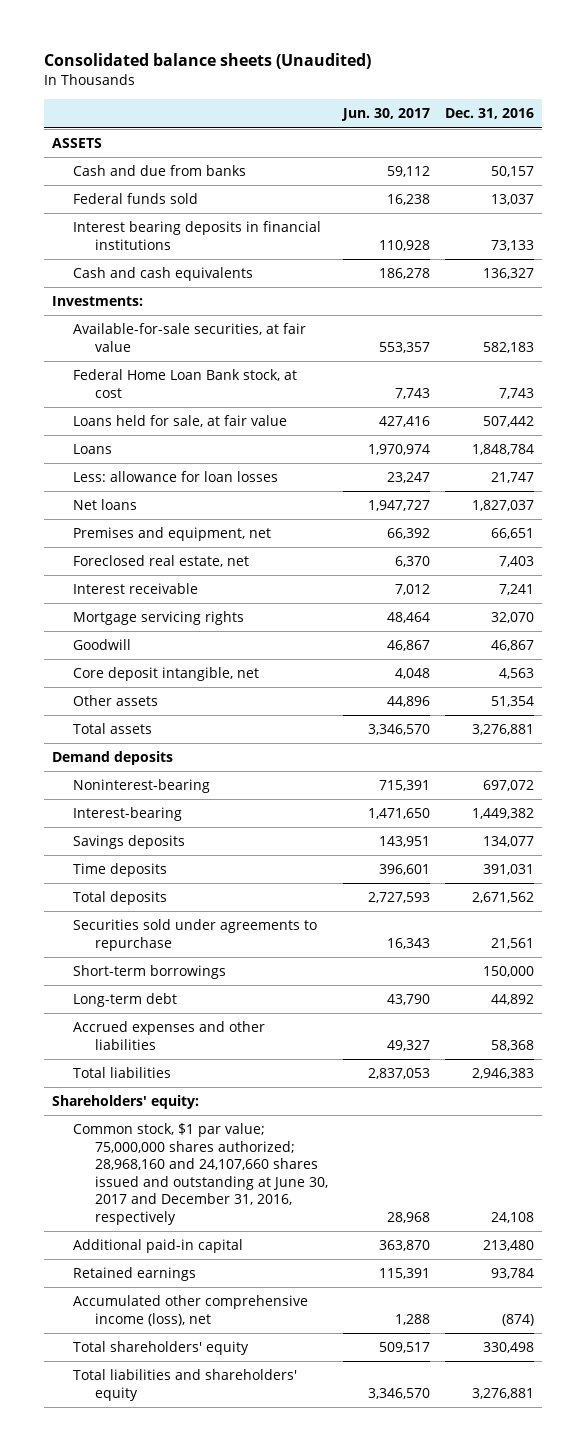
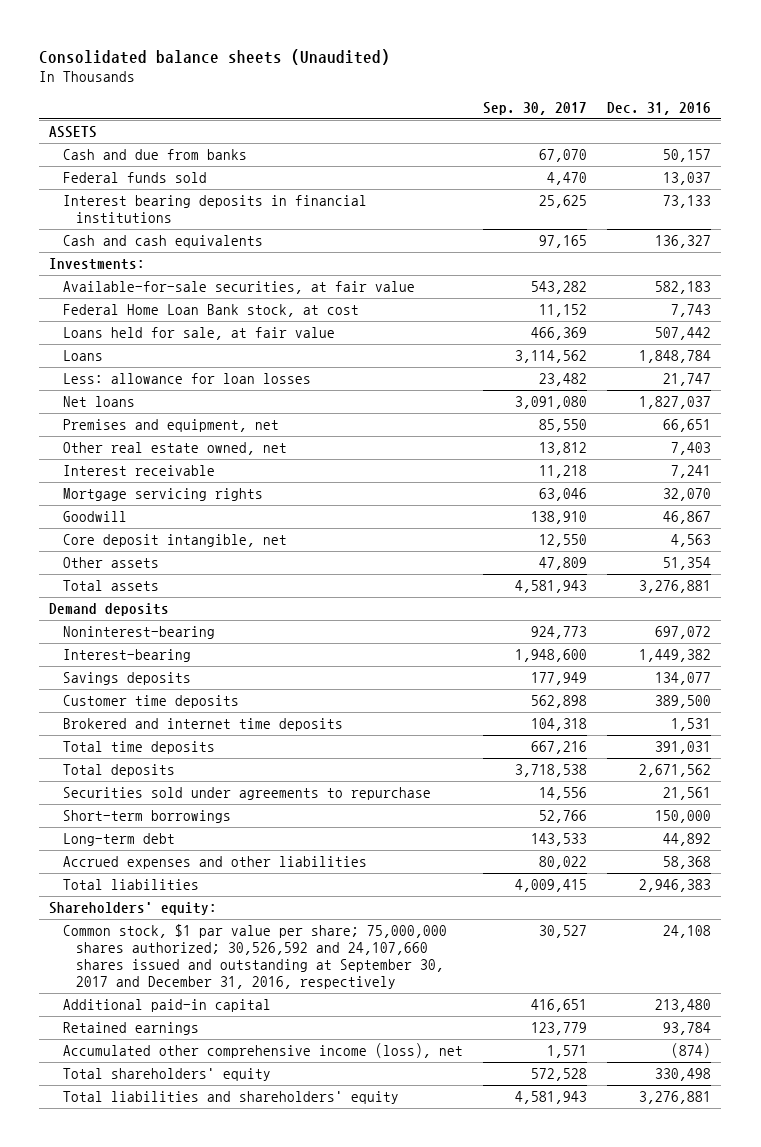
[341,108,431,122] Jun. 30, 2017 -> none
none -> [483,101,588,115] Sep. 30, 2017
[73,555,250,568] Foreclosed real estate, net -> [62,442,287,456] Other real estate owned, net
none -> [62,695,239,709] Customer time deposits
none -> [62,718,343,732] Brokered and internet time deposits
[73,863,168,878] Time deposits -> [62,741,215,755] Total time deposits
[73,1123,328,1225] Common stock, $1 par value; 75,000,000 shares authorized; 28,968,160 and 24,107,660 shares issued and outstanding at June 30, 2017 and December 31, 2016, respectively -> [62,924,447,990] Common stock, $1 par value per share; 75,000,000 shares authorized; 30,526,592 and 24,107,660 shares issued and outstanding at September 30, 2017 and December 31, 2016, respectively

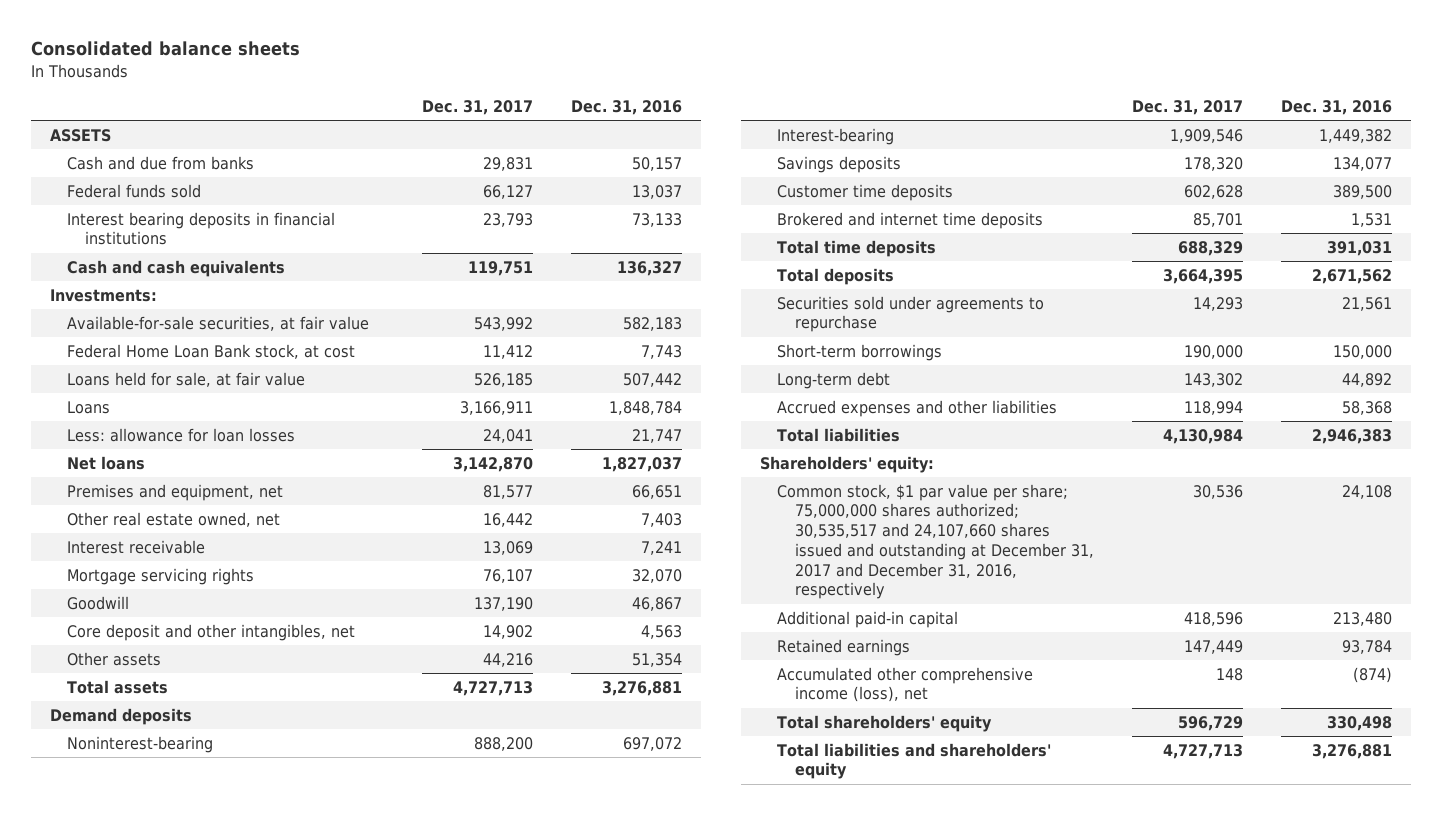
[39,48,391,65] Consolidated balance sheets (Unaudited) -> [30,41,300,57] Consolidated balance sheets
[483,101,588,115] Sep. 30, 2017 -> none
none -> [422,100,534,116] Dec. 31, 2017
[62,534,287,548] Core deposit intangible, net -> [67,623,356,641] Core deposit and other intangibles, net
[62,924,447,990] Common stock, $1 par value per share; 75,000,000 shares authorized; 30,526,592 and 24,107,660 shares issued and outstanding at September 30, 2017 and December 31, 2016, respectively -> [777,483,1094,600] Common stock, $1 par value per share; 75,000,000 shares authorized; 30,535,517 and 24,107,660 shares issued and outstanding at December 31, 2017 and December 31, 2016, respectively

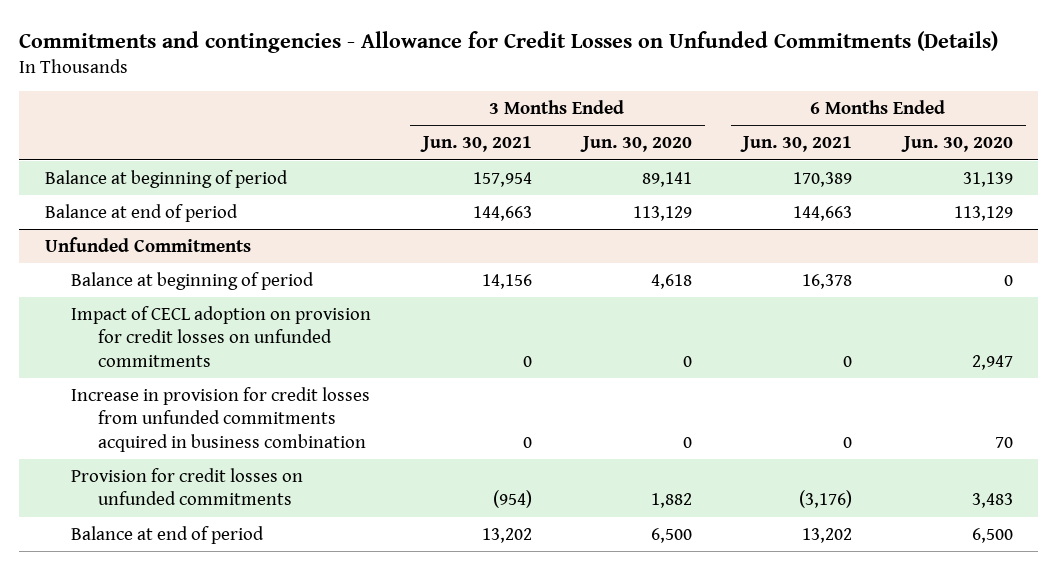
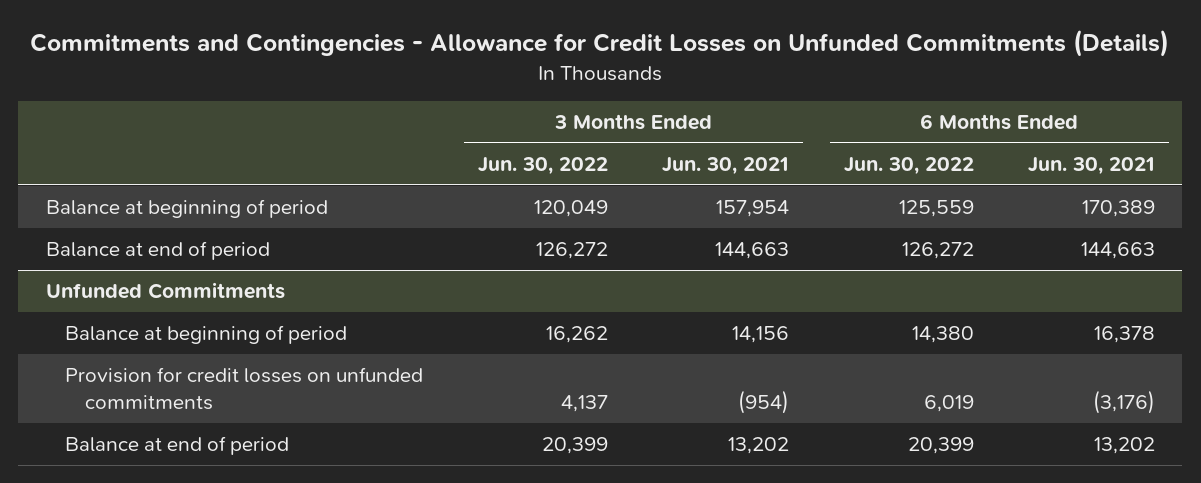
[19,30,999,53] Commitments and contingencies - Allowance for Credit Losses on Unfunded Commitments (Details) -> [30,29,1170,58] Commitments and Contingencies - Allowance for Credit Losses on Unfunded Commitments (Details)
[580,136,693,153] Jun. 30, 2020 -> none
[900,136,1013,153] Jun. 30, 2020 -> none
none -> [477,156,608,175] Jun. 30, 2022
none -> [843,156,974,175] Jun. 30, 2022
[71,305,372,367] Impact of CECL adoption on provision for credit losses on unfunded commitments -> none
[71,386,371,452] Increase in provision for credit losses from unfunded commitments acquired in business combination -> none

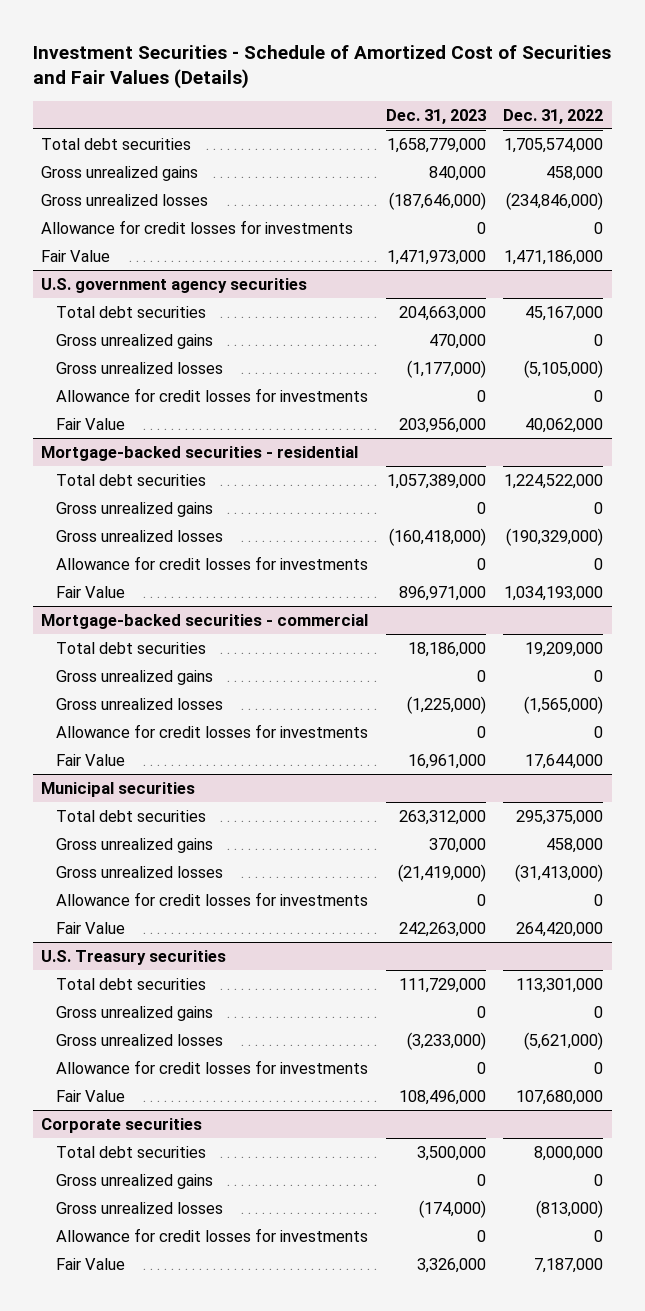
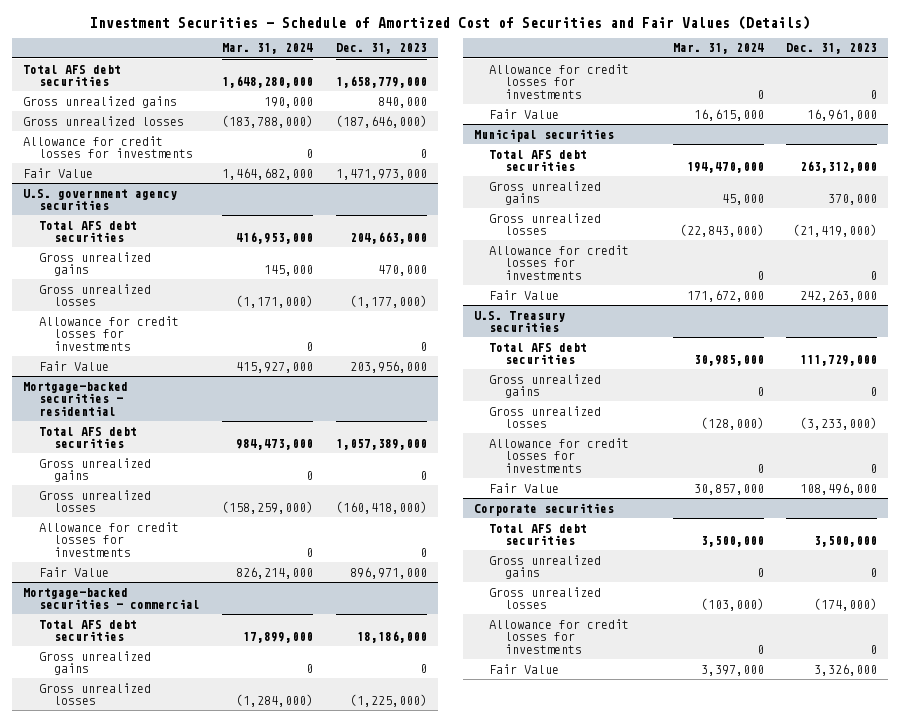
[503,108,604,124] Dec. 31, 2022 -> none
none -> [222,43,314,55] Mar. 31, 2024
[41,137,192,150] Total debt securities -> [23,64,122,87] Total AFS debt securities
[56,305,207,318] Total debt securities -> [38,220,137,243] Total AFS debt securities
[56,473,207,486] Total debt securities -> [38,426,137,449] Total AFS debt securities
[56,641,207,654] Total debt securities -> [38,619,137,642] Total AFS debt securities
[56,809,207,822] Total debt securities -> [489,149,588,172] Total AFS debt securities
[56,977,207,990] Total debt securities -> [489,342,588,365] Total AFS debt securities
[56,1145,207,1158] Total debt securities -> [489,523,588,546] Total AFS debt securities

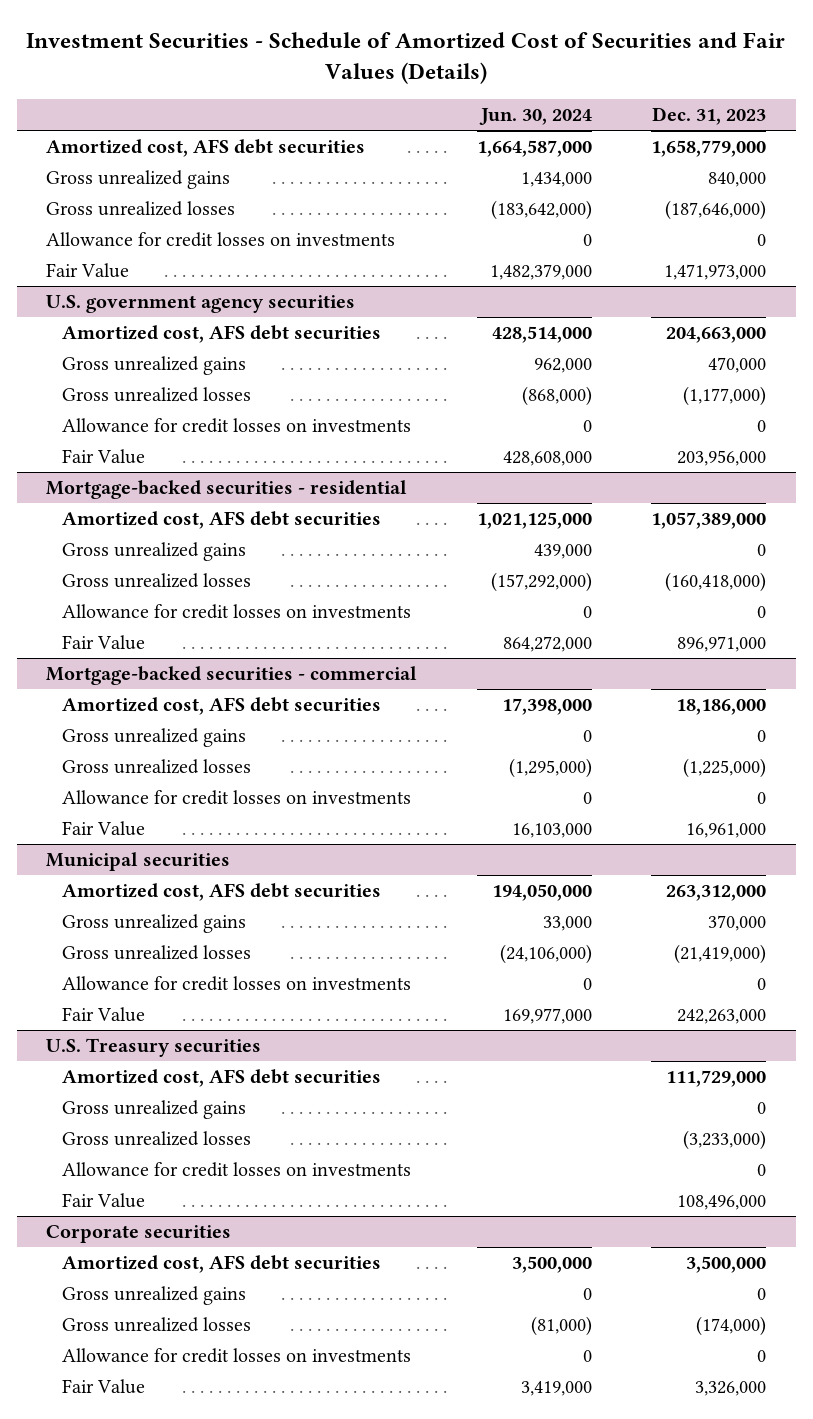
[222,43,314,55] Mar. 31, 2024 -> none
none -> [478,107,592,125] Jun. 30, 2024
[23,64,122,87] Total AFS debt securities -> [46,139,366,158] Amortized cost, AFS debt securities
[23,135,193,159] Allowance for credit losses for investments -> [46,232,396,248] Allowance for credit losses on investments
[38,220,137,243] Total AFS debt securities -> [62,325,382,344] Amortized cost, AFS debt securities
[38,315,179,351] Allowance for credit losses for investments -> [62,418,412,434] Allowance for credit losses on investments
[38,426,137,449] Total AFS debt securities -> [62,511,382,530] Amortized cost, AFS debt securities
[38,521,179,557] Allowance for credit losses for investments -> [62,604,412,620] Allowance for credit losses on investments
[38,619,137,642] Total AFS debt securities -> [62,697,382,716] Amortized cost, AFS debt securities
[489,63,630,99] Allowance for credit losses for investments -> [62,790,412,806] Allowance for credit losses on investments
[489,149,588,172] Total AFS debt securities -> [62,883,382,902] Amortized cost, AFS debt securities
[489,244,630,280] Allowance for credit losses for investments -> [62,976,412,992] Allowance for credit losses on investments
[489,342,588,365] Total AFS debt securities -> [62,1069,382,1088] Amortized cost, AFS debt securities
[489,437,630,473] Allowance for credit losses for investments -> [62,1162,412,1178] Allowance for credit losses on investments
[489,523,588,546] Total AFS debt securities -> [62,1255,382,1274] Amortized cost, AFS debt securities
[489,618,630,654] Allowance for credit losses for investments -> [62,1348,412,1364] Allowance for credit losses on investments

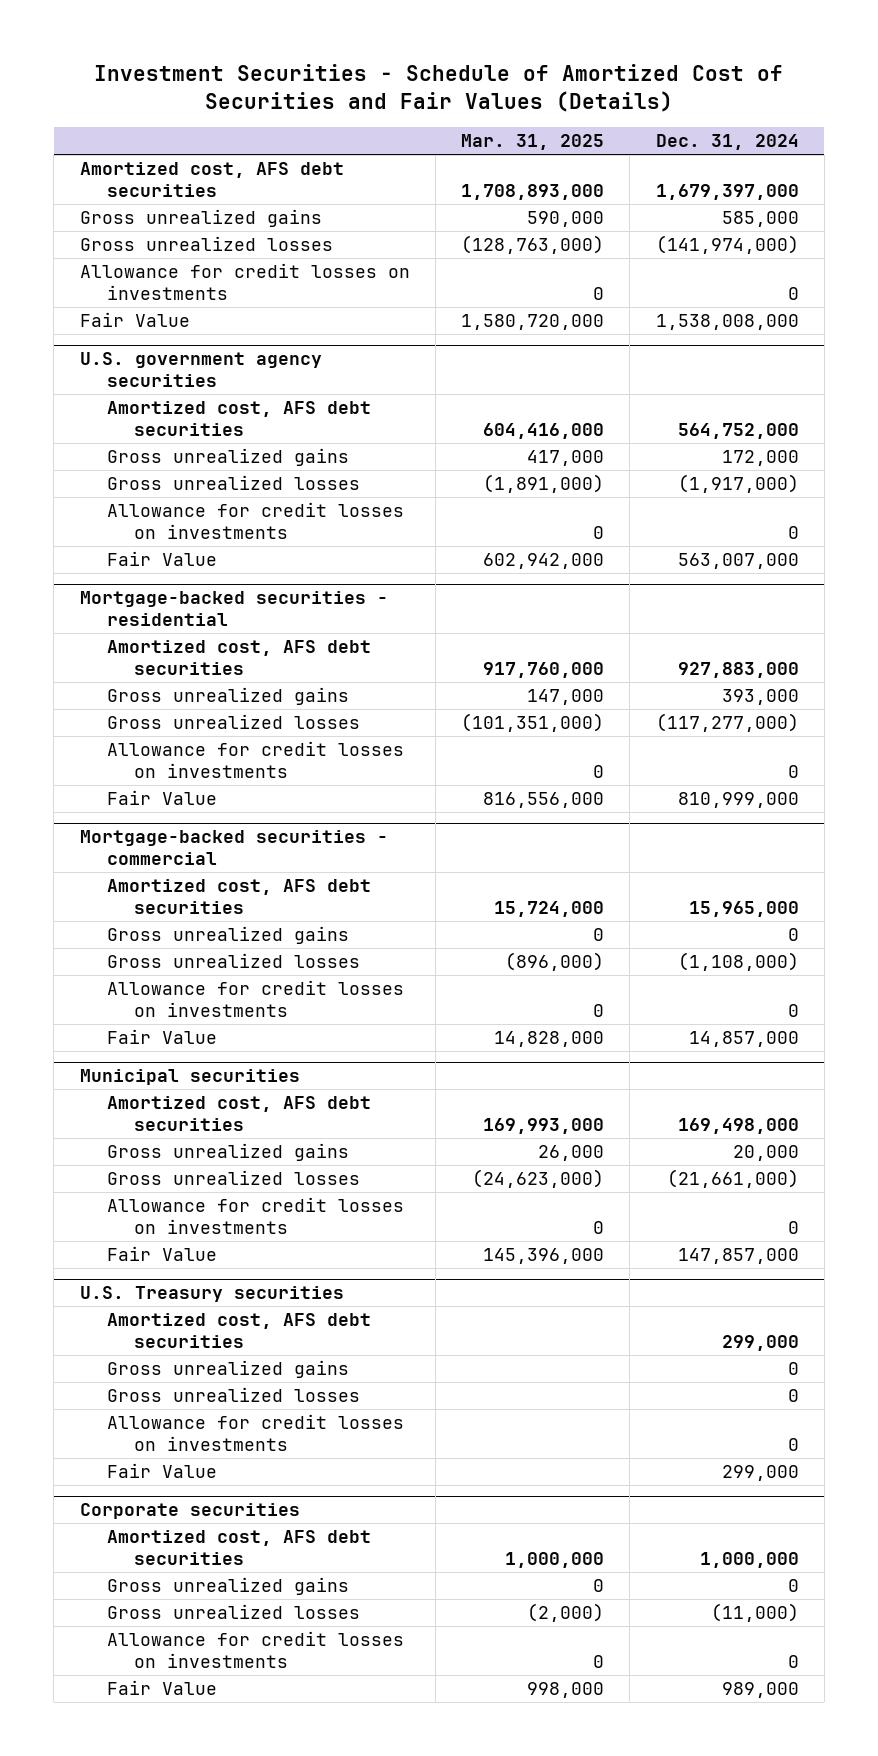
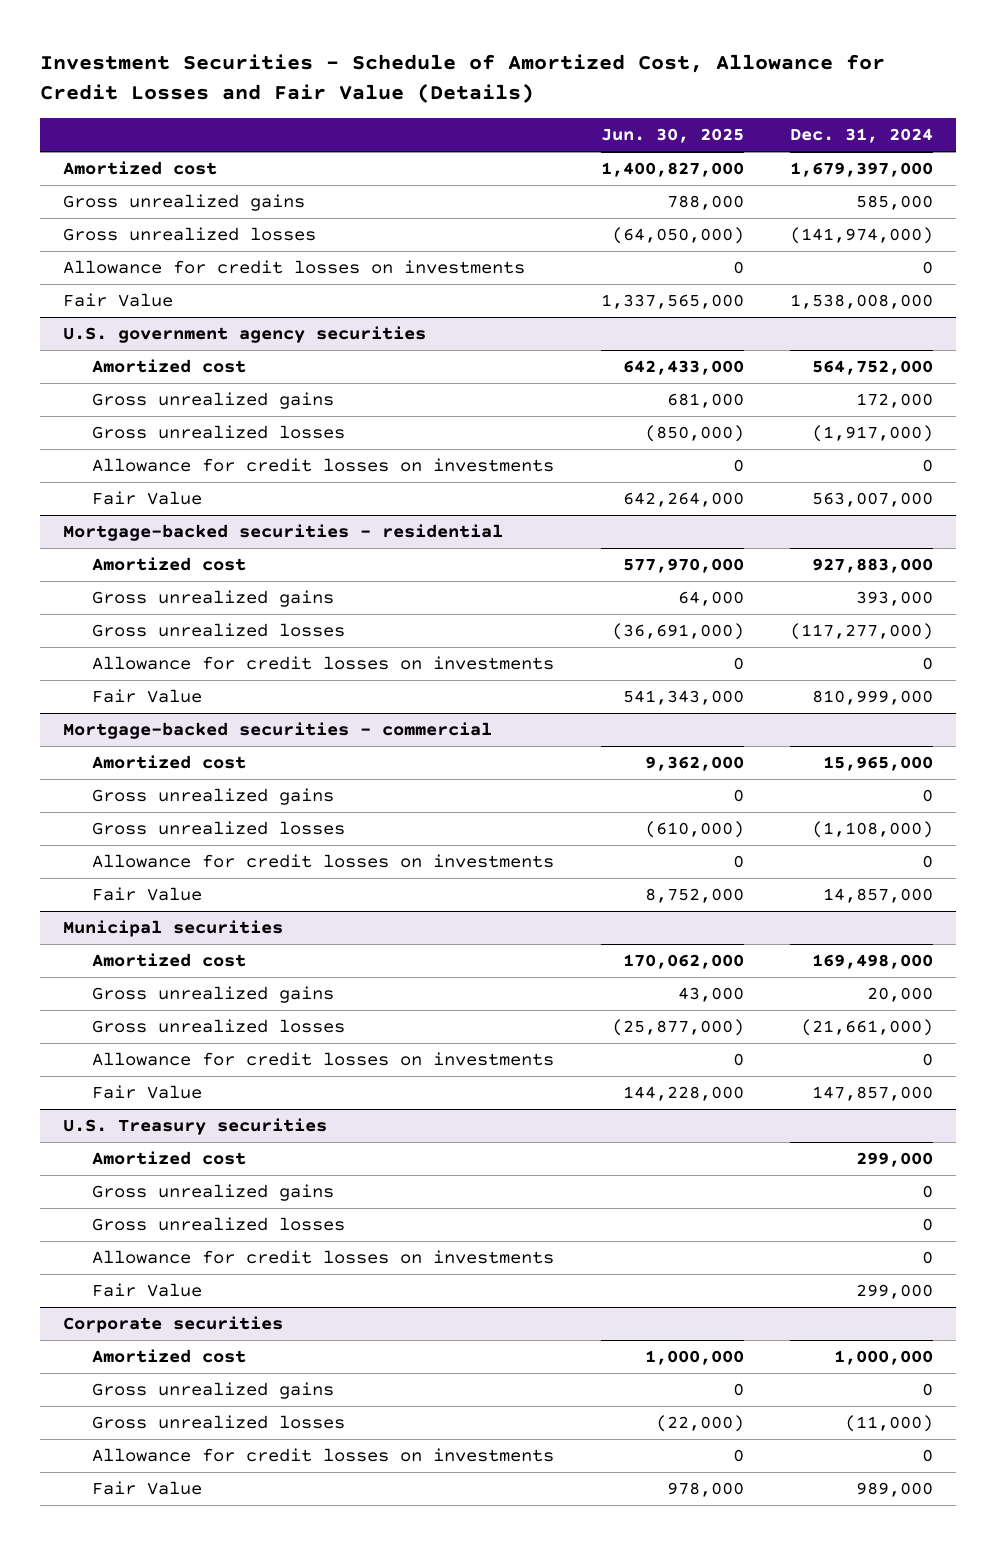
[94,64,784,113] Investment Securities - Schedule of Amortized Cost of Securities and Fair Values (Details) -> [39,54,885,103] Investment Securities - Schedule of Amortized Cost, Allowance for Credit Losses and Fair Value (Details)
[461,133,605,150] Mar. 31, 2025 -> none
none -> [600,128,744,144] Jun. 30, 2025
[79,162,344,198] Amortized cost, AFS debt securities -> [62,161,217,176] Amortized cost
[106,401,371,437] Amortized cost, AFS debt securities -> [92,359,247,374] Amortized cost
[106,640,371,676] Amortized cost, AFS debt securities -> [92,557,247,572] Amortized cost
[106,879,371,915] Amortized cost, AFS debt securities -> [92,755,247,770] Amortized cost
[106,1096,371,1132] Amortized cost, AFS debt securities -> [92,953,247,968] Amortized cost
[106,1313,371,1349] Amortized cost, AFS debt securities -> [92,1151,247,1166] Amortized cost
[106,1530,371,1566] Amortized cost, AFS debt securities -> [92,1349,247,1364] Amortized cost

